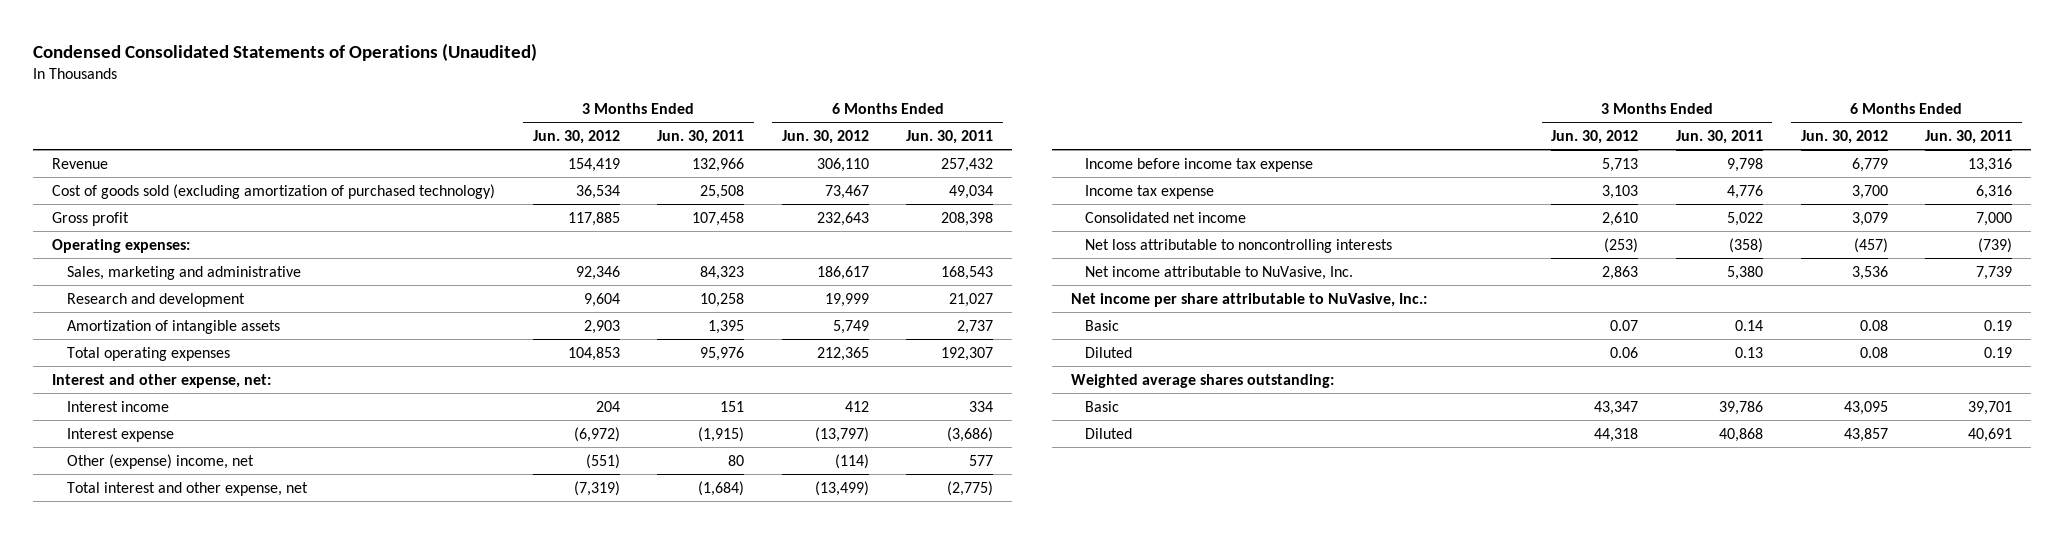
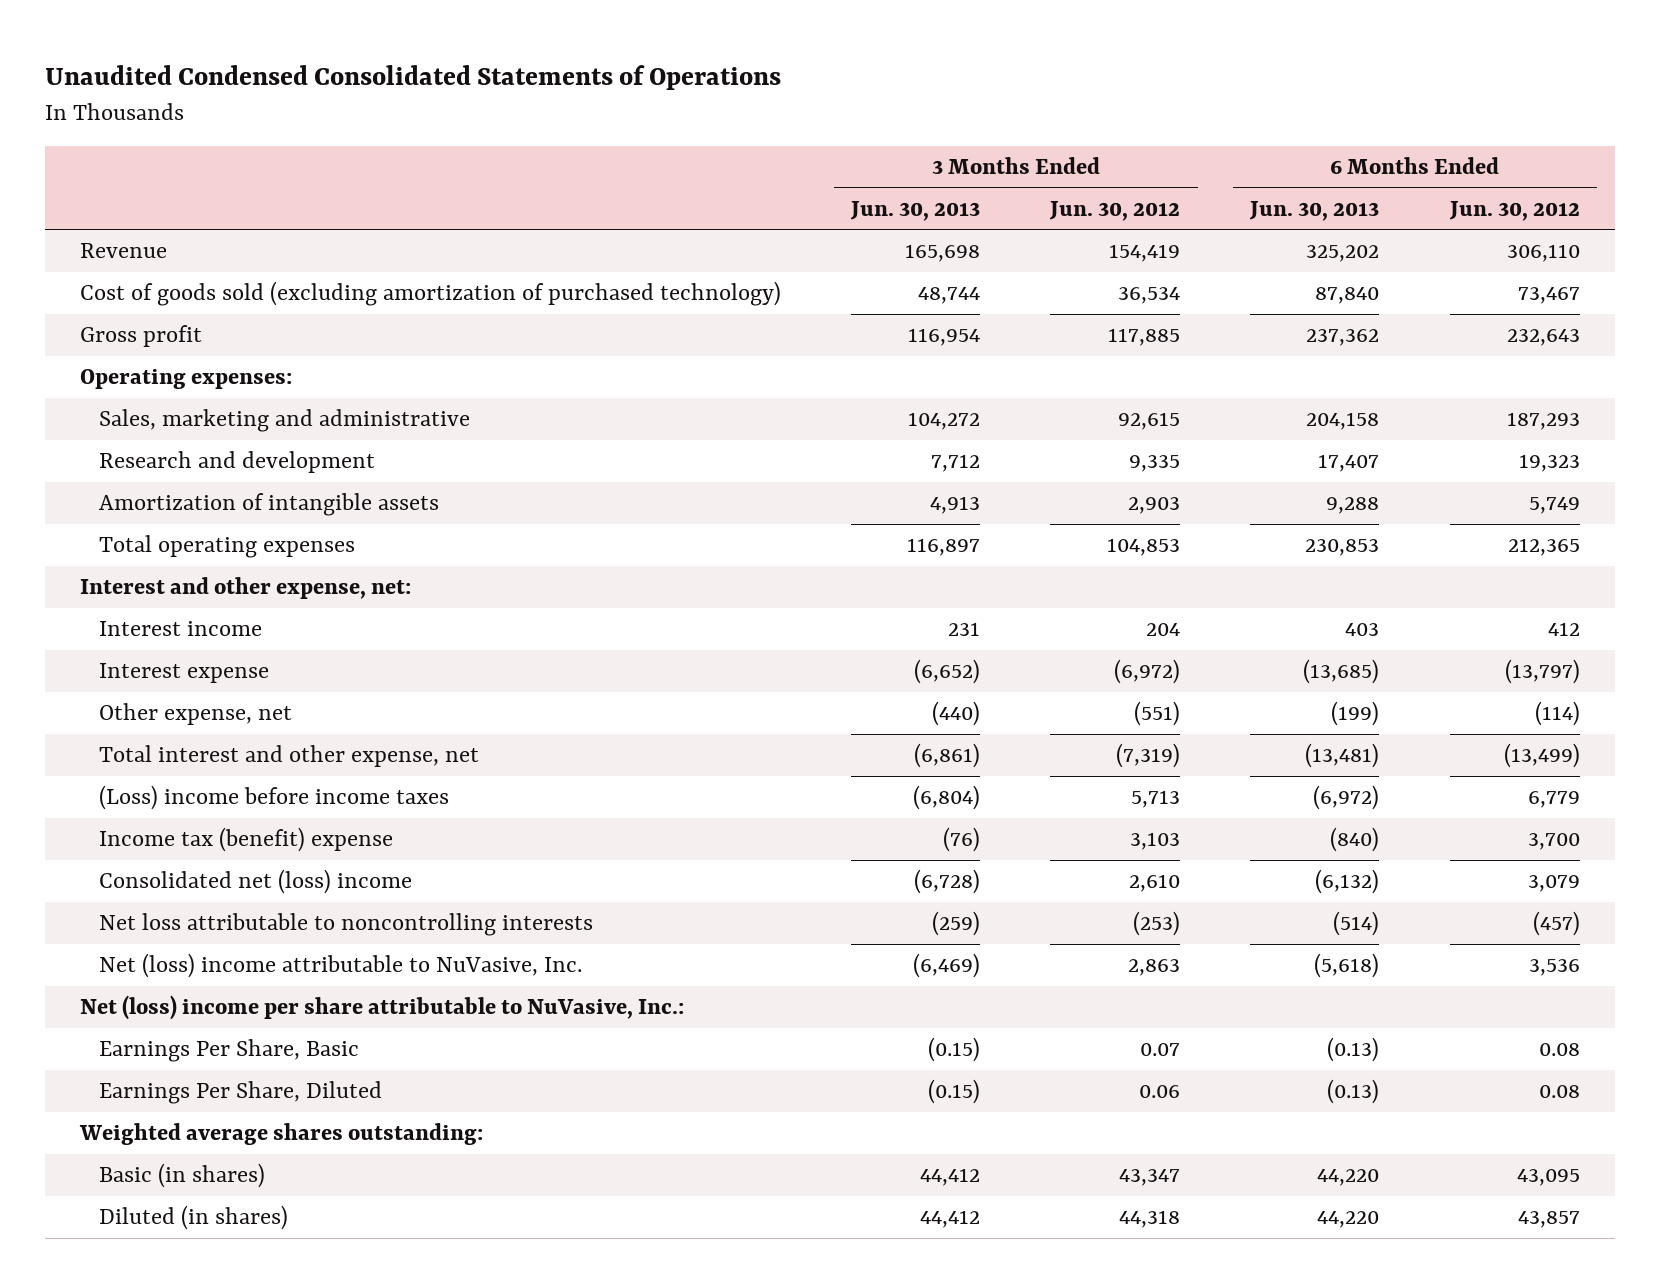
[33,42,538,61] Condensed Consolidated Statements of Operations (Unaudited) -> [45,65,782,91] Unaudited Condensed Consolidated Statements of Operations
[657,130,745,145] Jun. 30, 2011 -> none
[906,130,994,145] Jun. 30, 2011 -> none
none -> [850,200,981,221] Jun. 30, 2013
none -> [1249,200,1380,221] Jun. 30, 2013
[575,265,620,280] 92,346 -> [1118,412,1181,431] 92,615
[816,265,869,280] 186,617 -> [1506,412,1580,431] 187,293
[583,292,620,307] 9,604 -> [1129,455,1181,473] 9,335
[824,292,869,307] 19,999 -> [1518,454,1580,473] 19,323
[66,453,254,469] Other (expense) income, net -> [98,703,292,726] Other expense, net
[1085,157,1314,172] Income before income tax expense -> [98,785,449,811] (Loss) income before income taxes
[1085,184,1215,199] Income tax expense -> [98,827,393,853] Income tax (benefit) expense
[1085,211,1247,223] Consolidated net income -> [98,869,412,895] Consolidated net (loss) income
[1085,265,1354,280] Net income attributable to NuVasive, Inc. -> [98,953,582,979] Net (loss) income attributable to NuVasive, Inc.
[1070,292,1427,307] Net income per share attributable to NuVasive, Inc.: -> [80,995,685,1021] Net (loss) income per share attributable to NuVasive, Inc.:
[1085,319,1120,331] Basic -> [98,1039,359,1063] Earnings Per Share, Basic
[1085,346,1133,358] Diluted -> [98,1081,382,1105] Earnings Per Share, Diluted
[1085,400,1120,412] Basic -> [98,1163,265,1189] Basic (in shares)
[1085,427,1133,439] Diluted -> [98,1205,288,1231] Diluted (in shares)

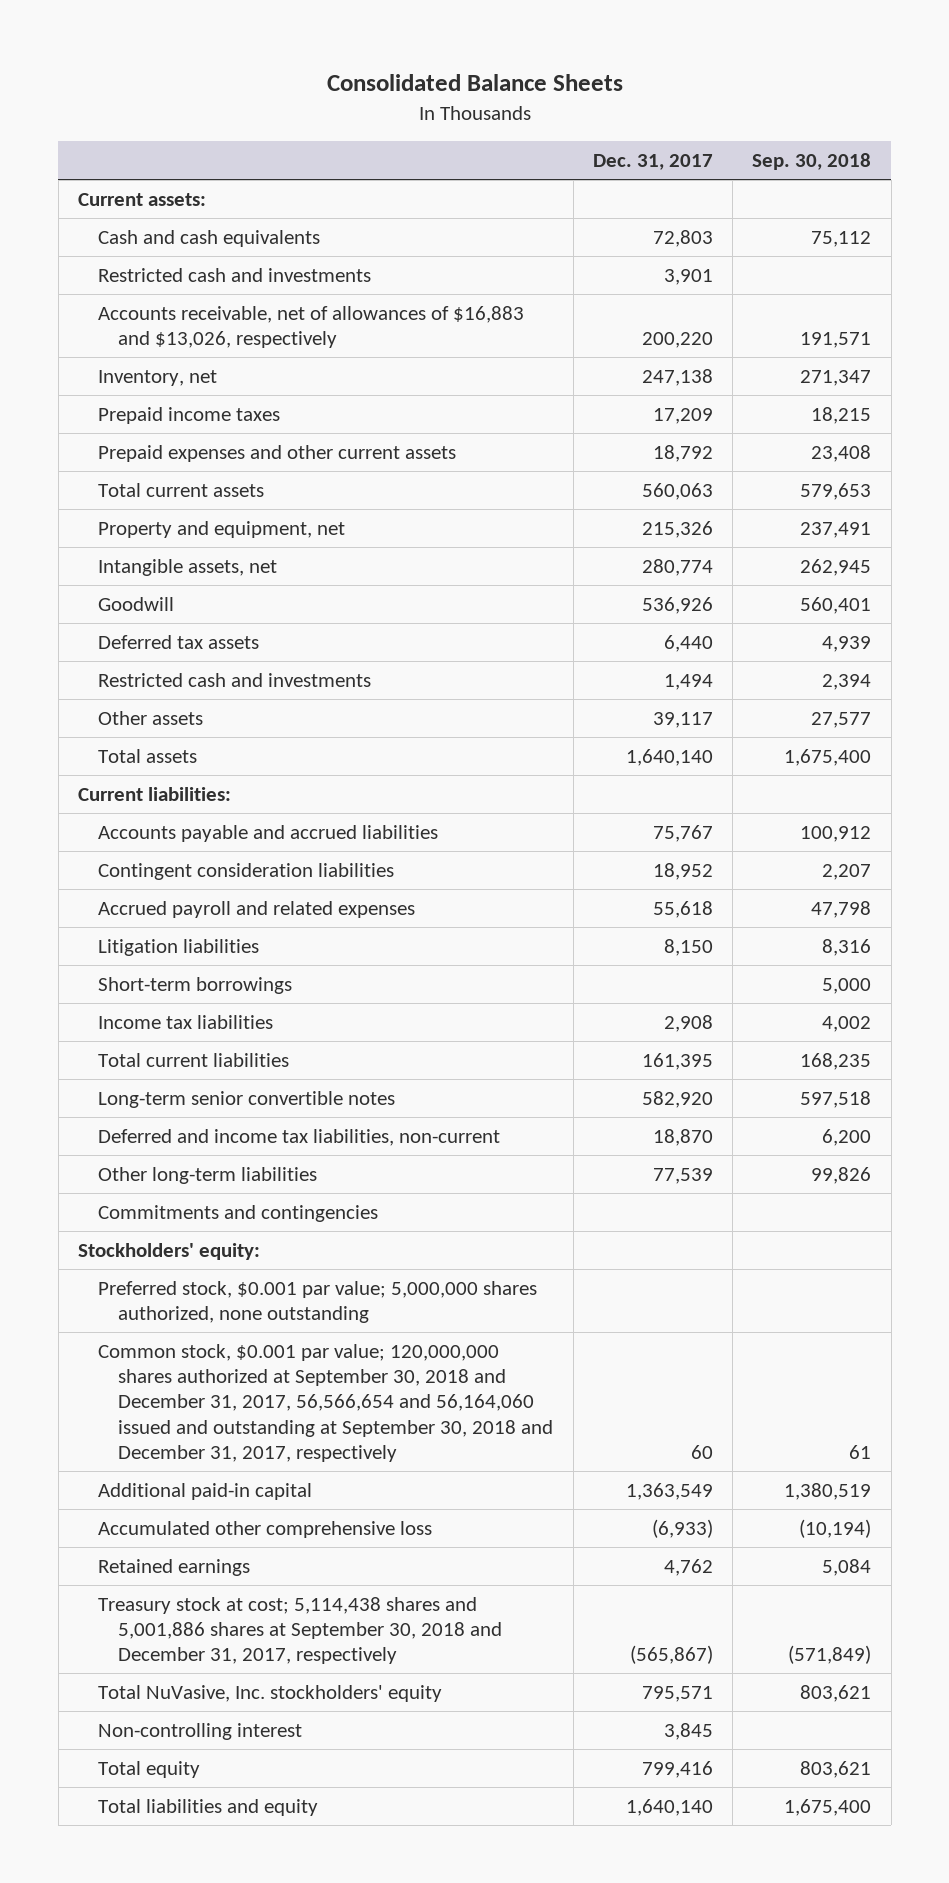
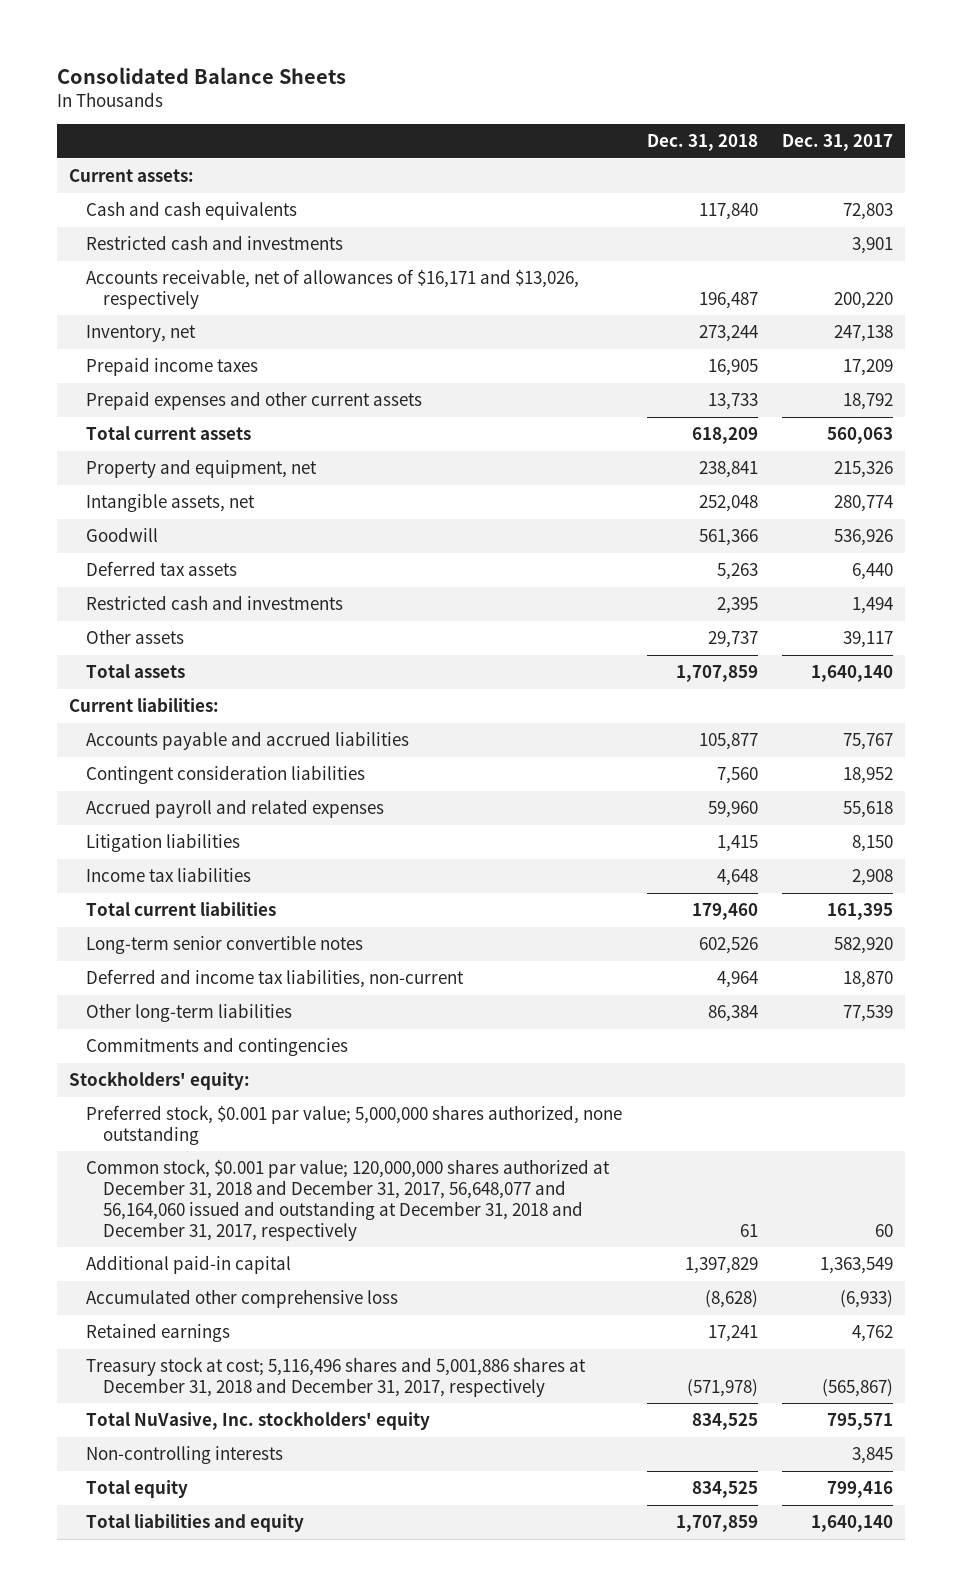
[752,153,872,171] Sep. 30, 2018 -> none
none -> [646,134,758,152] Dec. 31, 2018
[98,305,525,349] Accounts receivable, net of allowances of $16,883 and $13,026, respectively -> [86,269,580,309] Accounts receivable, net of allowances of $16,171 and $13,026, respectively
[98,976,293,994] Short-term borrowings -> none
[98,1343,554,1462] Common stock, $0.001 par value; 120,000,000 shares authorized at September 30, 2018 and December 31, 2017, 56,566,654 and 56,164,060 issued and outstanding at September 30, 2018 and December 31, 2017, respectively -> [86,1159,611,1241] Common stock, $0.001 par value; 120,000,000 shares authorized at December 31, 2018 and December 31, 2017, 56,648,077 and 56,164,060 issued and outstanding at December 31, 2018 and December 31, 2017, respectively
[98,1596,503,1665] Treasury stock at cost; 5,114,438 shares and 5,001,886 shares at September 30, 2018 and December 31, 2017, respectively -> [86,1357,587,1397] Treasury stock at cost; 5,116,496 shares and 5,001,886 shares at December 31, 2018 and December 31, 2017, respectively
[98,1722,303,1740] Non-controlling interest -> [86,1446,284,1465] Non-controlling interests

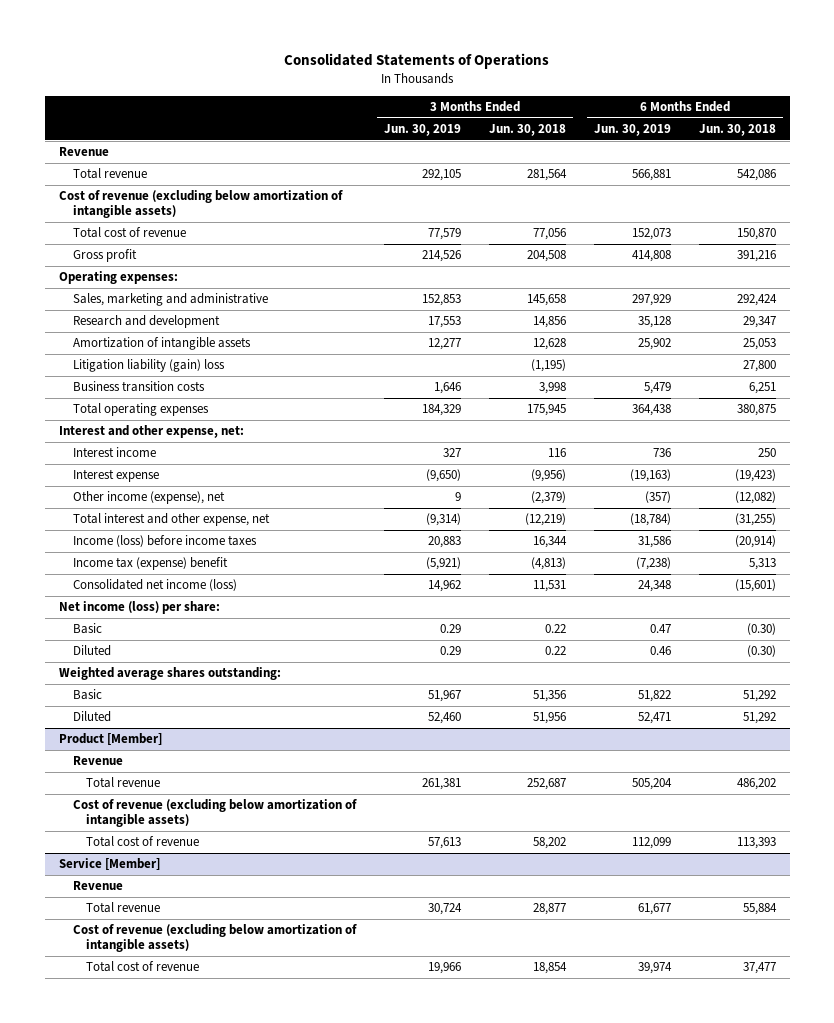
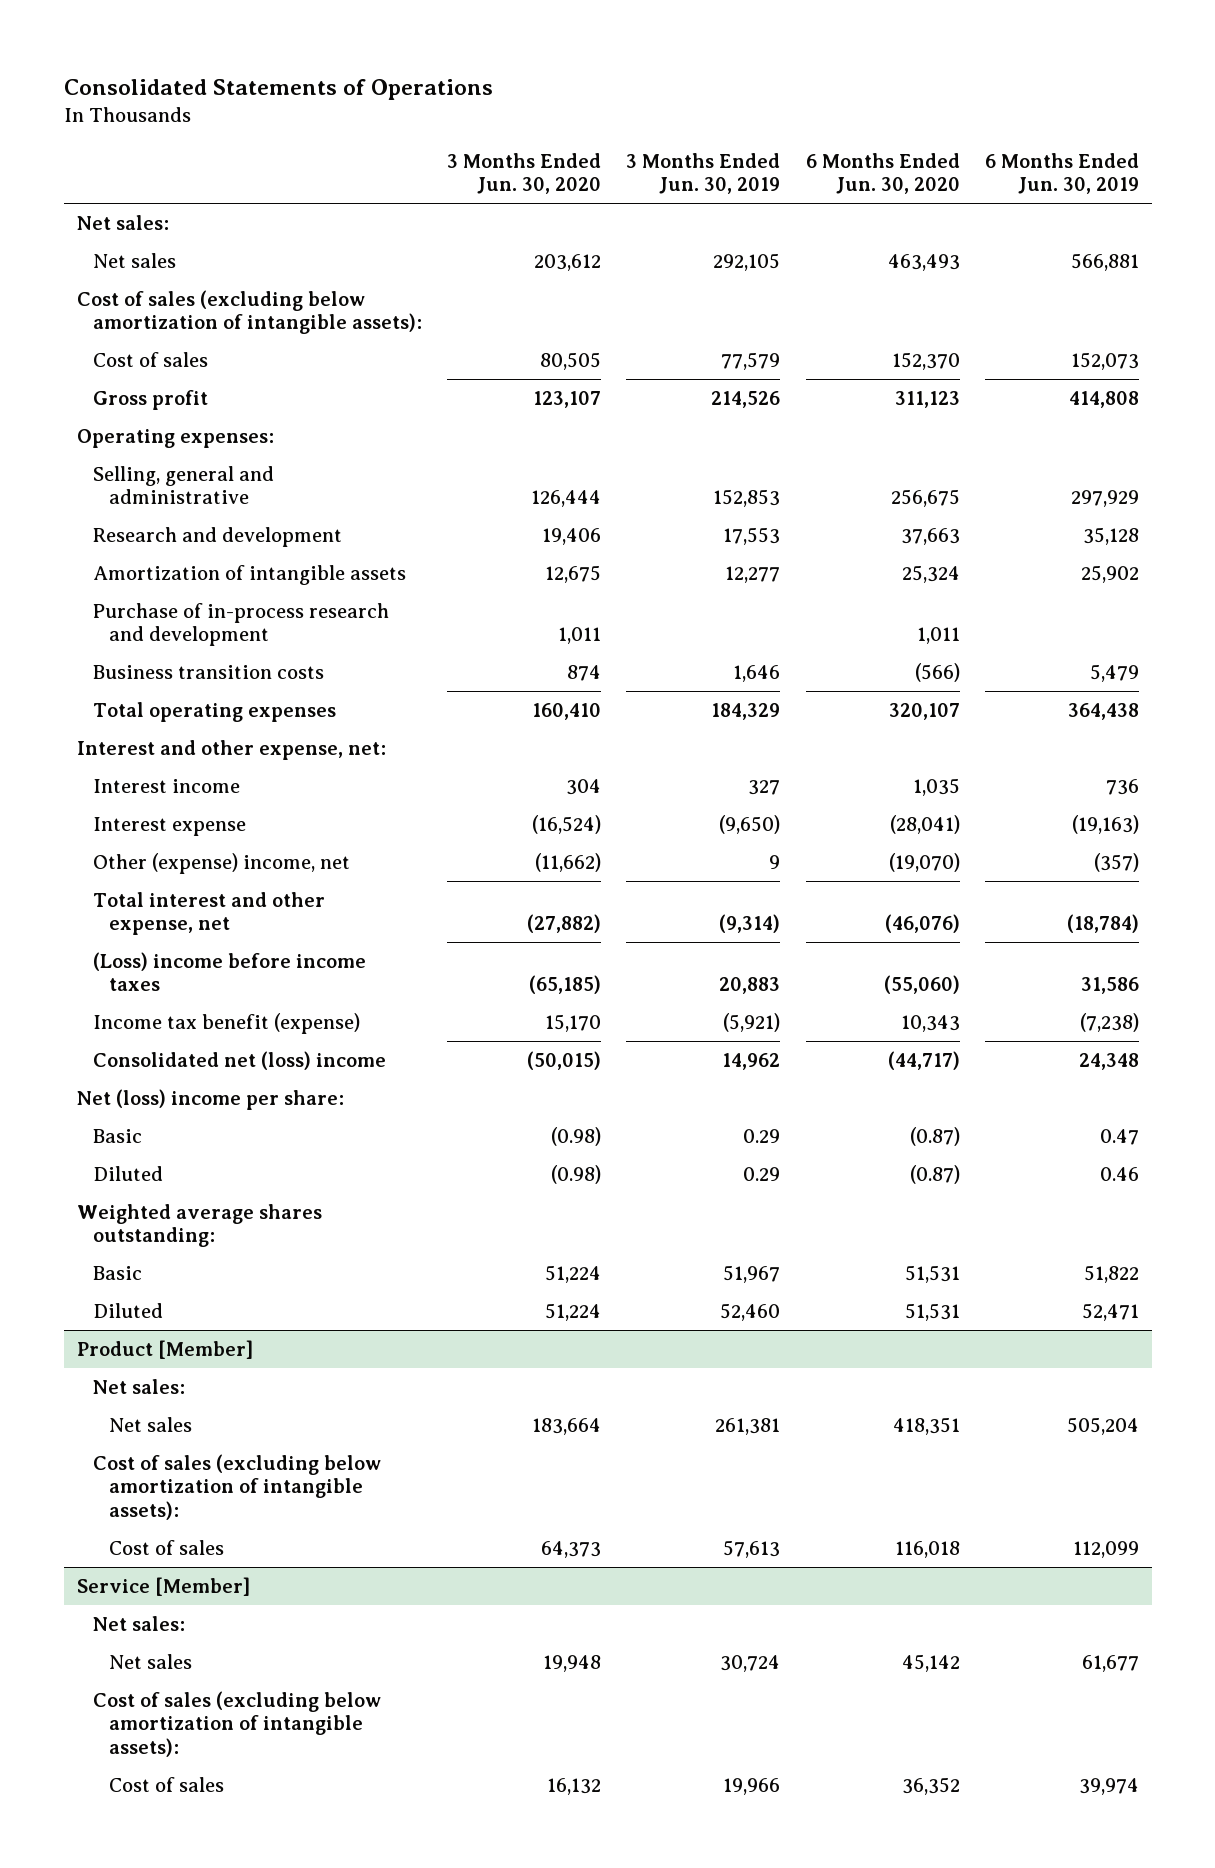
[488,124,566,137] Jun. 30, 2018 -> none
[698,124,776,137] Jun. 30, 2018 -> none
none -> [447,152,602,195] 3 Months Ended Jun. 30, 2020
none -> [805,152,960,195] 6 Months Ended Jun. 30, 2020
[58,147,109,157] Revenue -> [76,214,169,230] Net sales:
[72,168,147,180] Total revenue -> [92,252,176,268] Net sales
[58,190,343,219] Cost of revenue (excluding below amortization of intangible assets) -> [76,289,422,335] Cost of sales (excluding below amortization of intangible assets):
[72,227,186,239] Total cost of revenue -> [92,351,208,367] Cost of sales
[72,293,268,307] Sales, marketing and administrative -> [92,465,274,505] Selling, general and administrative
[72,359,225,373] Litigation liability (gain) loss -> none
none -> [92,602,389,647] Purchase of in-process research and development
[72,491,225,505] Other income (expense), net -> [92,852,350,874] Other (expense) income, net
[72,535,257,548] Income (loss) before income taxes -> [92,951,366,992] (Loss) income before income taxes
[72,557,228,571] Income tax (expense) benefit -> [92,1012,360,1034] Income tax benefit (expense)
[72,579,237,592] Consolidated net income (loss) -> [92,1050,386,1070] Consolidated net (loss) income
[58,601,220,615] Net income (loss) per share: -> [76,1088,344,1110] Net (loss) income per share:
[72,756,123,766] Revenue -> [92,1378,185,1394] Net sales:
[86,777,161,789] Total revenue -> [109,1416,193,1432] Net sales
[72,799,357,828] Cost of revenue (excluding below amortization of intangible assets) -> [92,1453,381,1520] Cost of sales (excluding below amortization of intangible assets):
[86,836,200,848] Total cost of revenue -> [109,1539,225,1555] Cost of sales
[72,881,123,891] Revenue -> [92,1615,185,1631] Net sales:
[86,902,161,914] Total revenue -> [109,1653,193,1669] Net sales
[72,924,357,953] Cost of revenue (excluding below amortization of intangible assets) -> [92,1690,381,1757] Cost of sales (excluding below amortization of intangible assets):
[86,961,200,973] Total cost of revenue -> [109,1776,225,1792] Cost of sales

